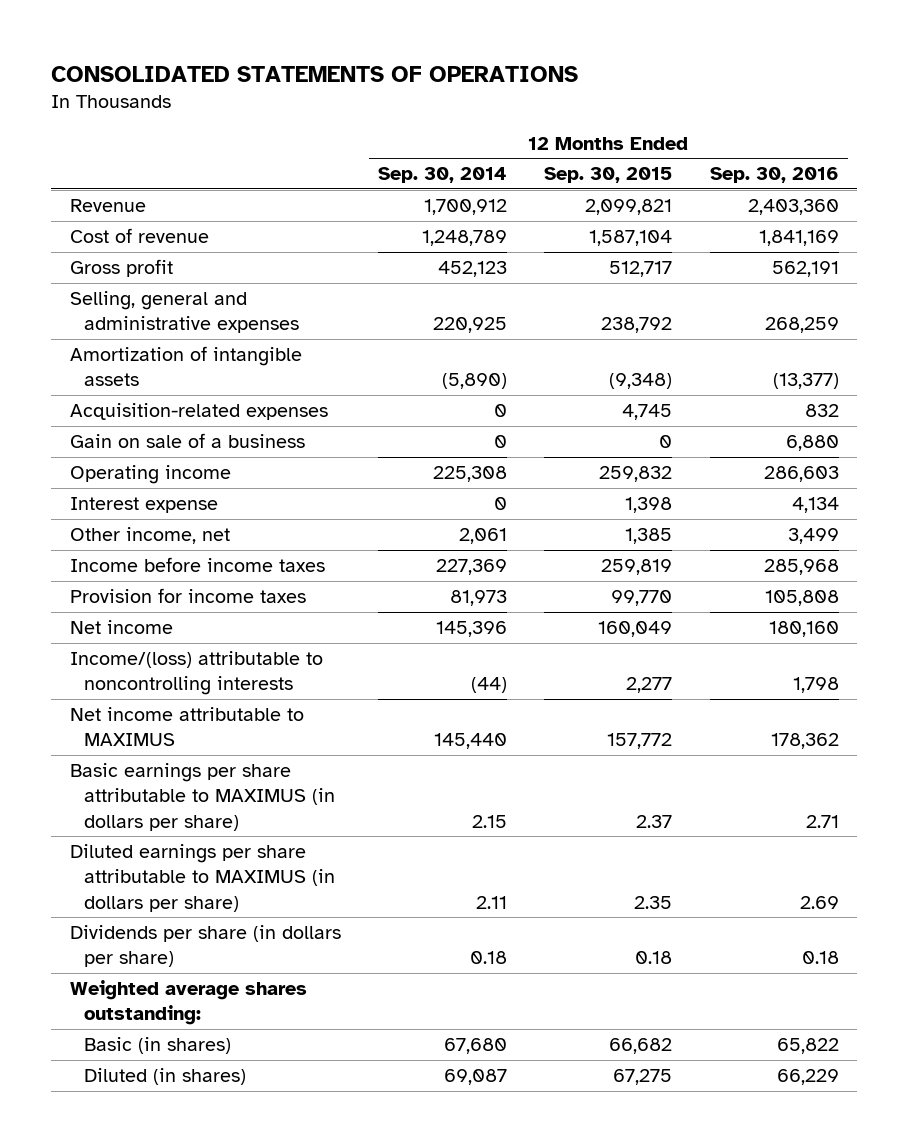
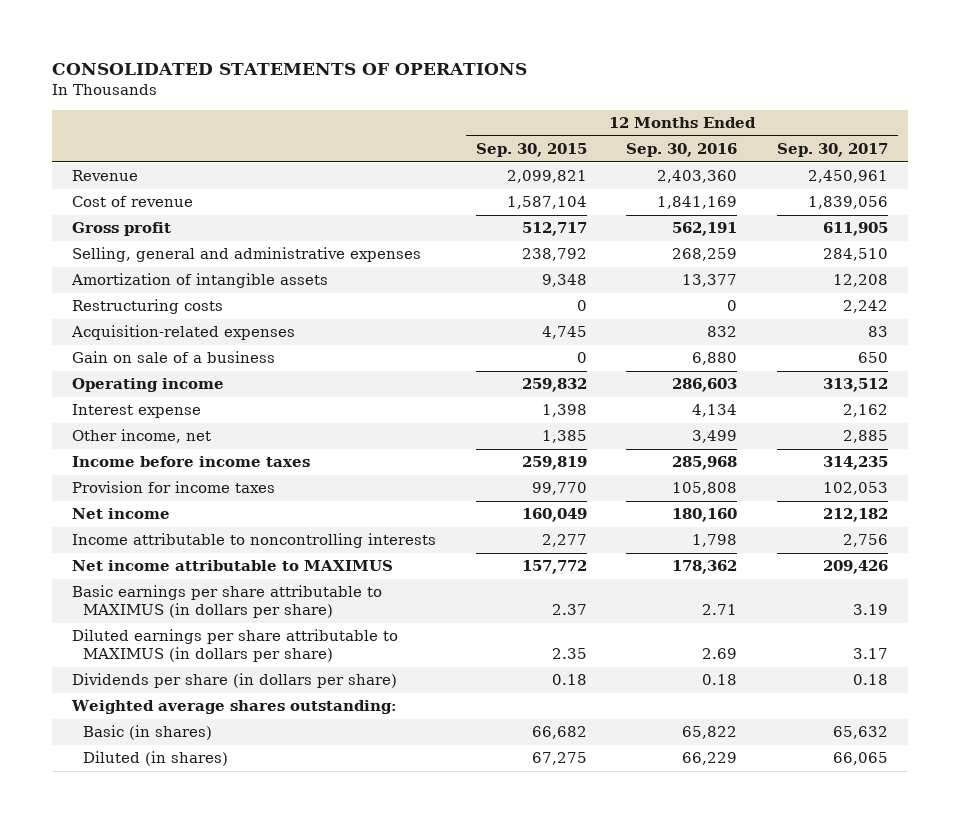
[378,167,508,184] Sep. 30, 2014 -> none
none -> [777,143,889,158] Sep. 30, 2017
[609,373,673,390] (9,348) -> [541,274,587,288] 9,348
[772,373,839,390] (13,377) -> [682,274,738,288] 13,377
none -> [71,299,223,315] Restructuring costs
[69,650,323,696] Income/(loss) attributable to noncontrolling interests -> [71,533,436,549] Income attributable to noncontrolling interests

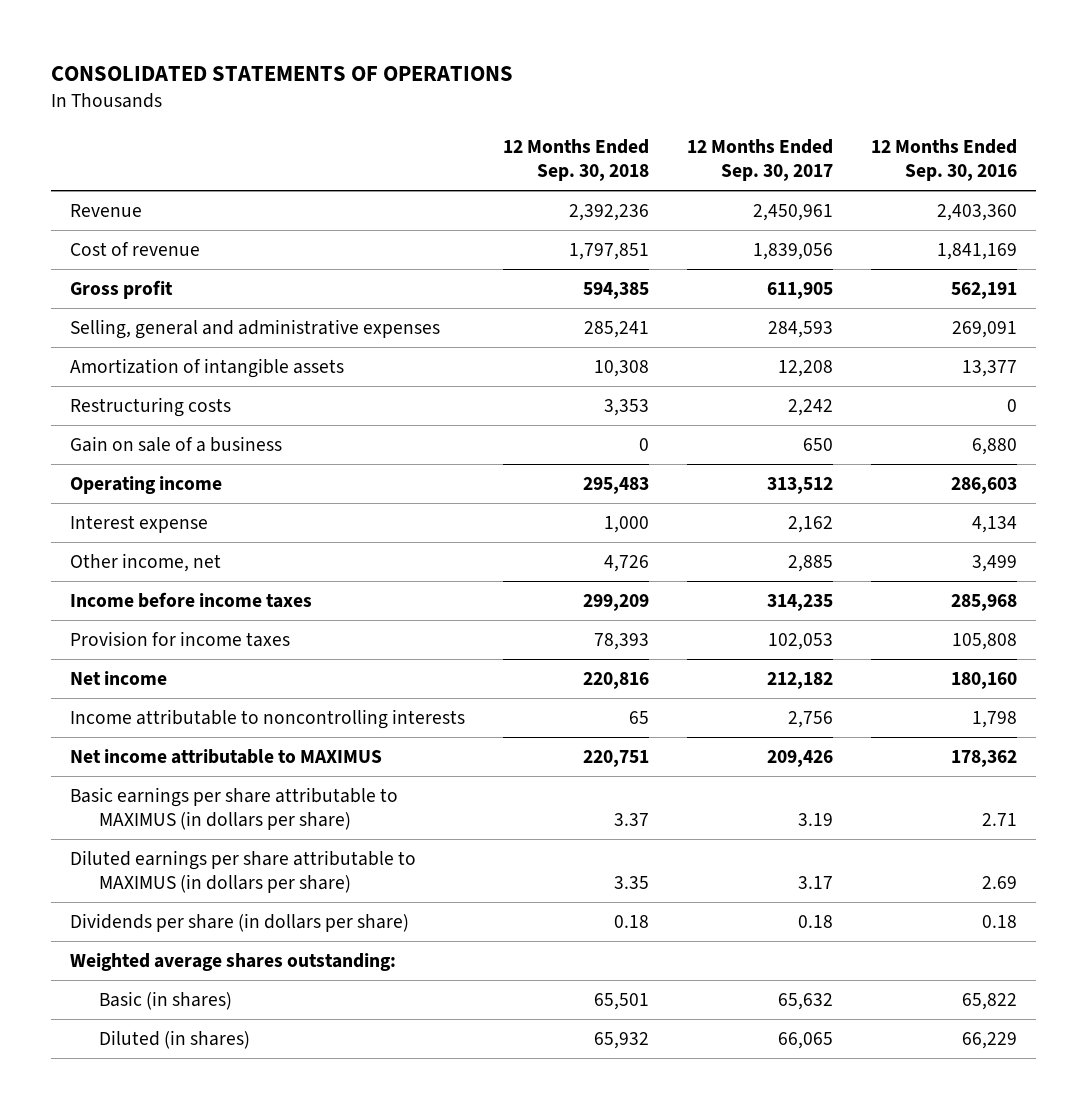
[475,143,587,158] Sep. 30, 2015 -> none
none -> [502,138,649,181] 12 Months Ended Sep. 30, 2018
[672,248,738,262] 268,259 -> [951,320,1017,338] 269,091
[823,248,889,262] 284,510 -> [767,320,833,338] 284,593
[70,325,295,341] Acquisition-related expenses -> none

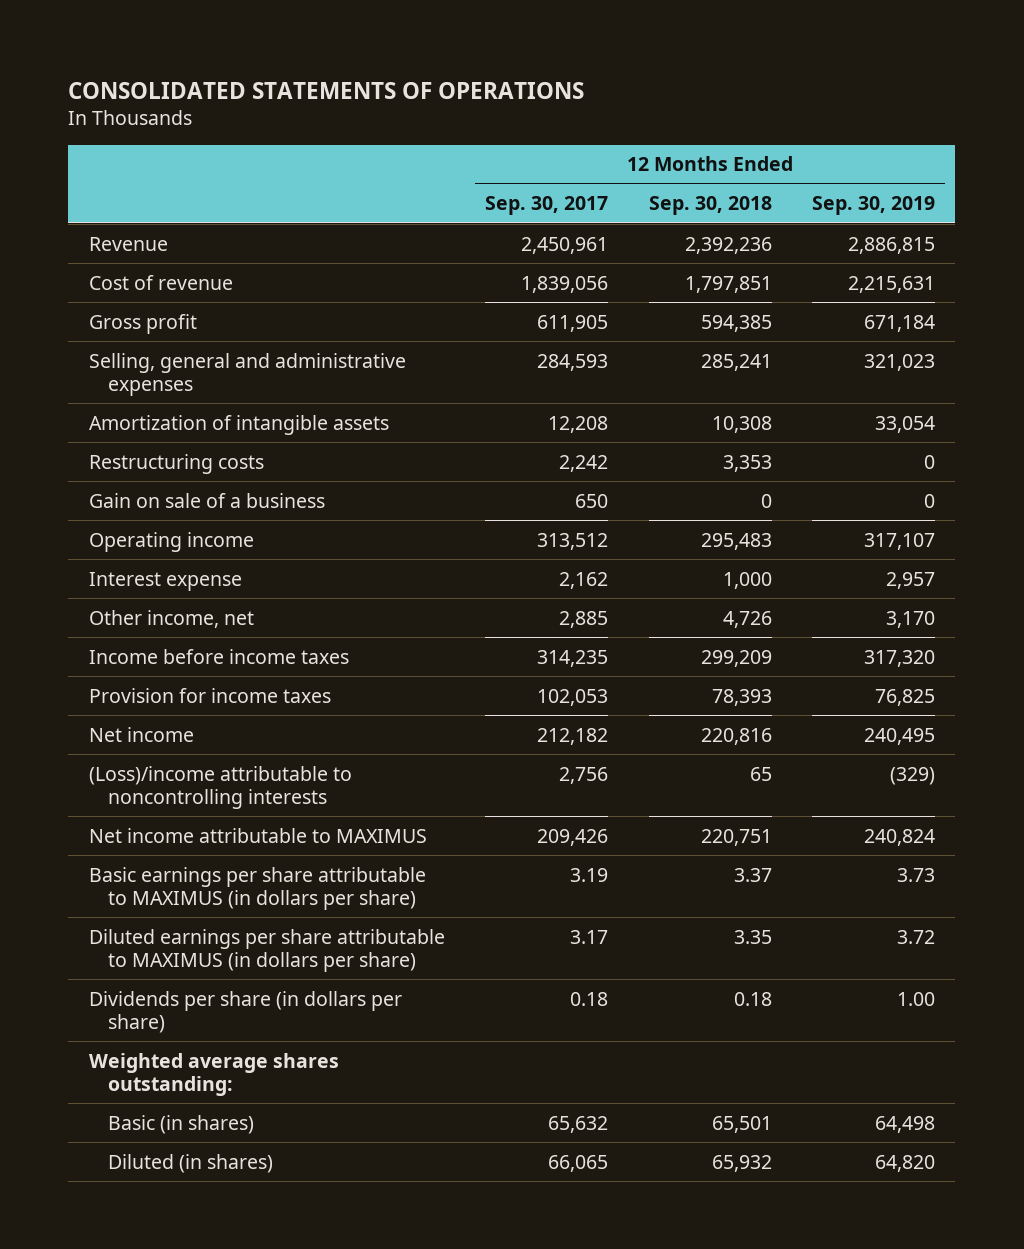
[870,138,1017,181] 12 Months Ended Sep. 30, 2016 -> none
none -> [812,196,936,216] Sep. 30, 2019
[70,708,466,729] Income attributable to noncontrolling interests -> [88,765,352,810] (Loss)/income attributable to noncontrolling interests

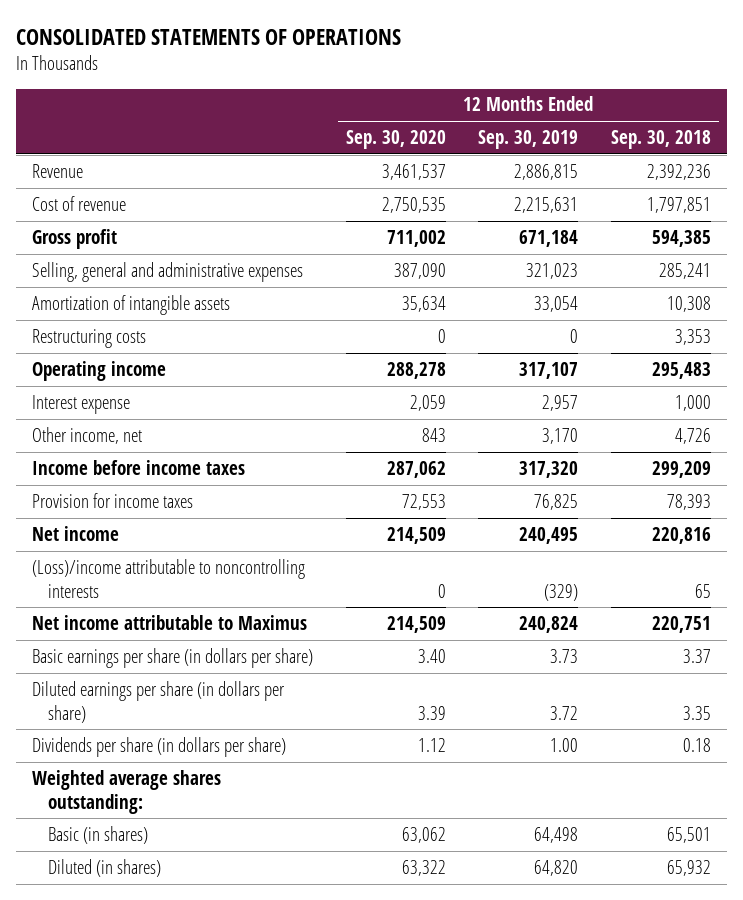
[485,196,609,216] Sep. 30, 2017 -> none
none -> [345,130,446,150] Sep. 30, 2020
[88,492,325,508] Gain on sale of a business -> none
[88,827,427,843] Net income attributable to MAXIMUS -> [32,614,308,630] Net income attributable to Maximus
[88,866,426,911] Basic earnings per share attributable to MAXIMUS (in dollars per share) -> [32,647,314,668] Basic earnings per share (in dollars per share)
[88,928,445,973] Diluted earnings per share attributable to MAXIMUS (in dollars per share) -> [32,680,286,723] Diluted earnings per share (in dollars per share)

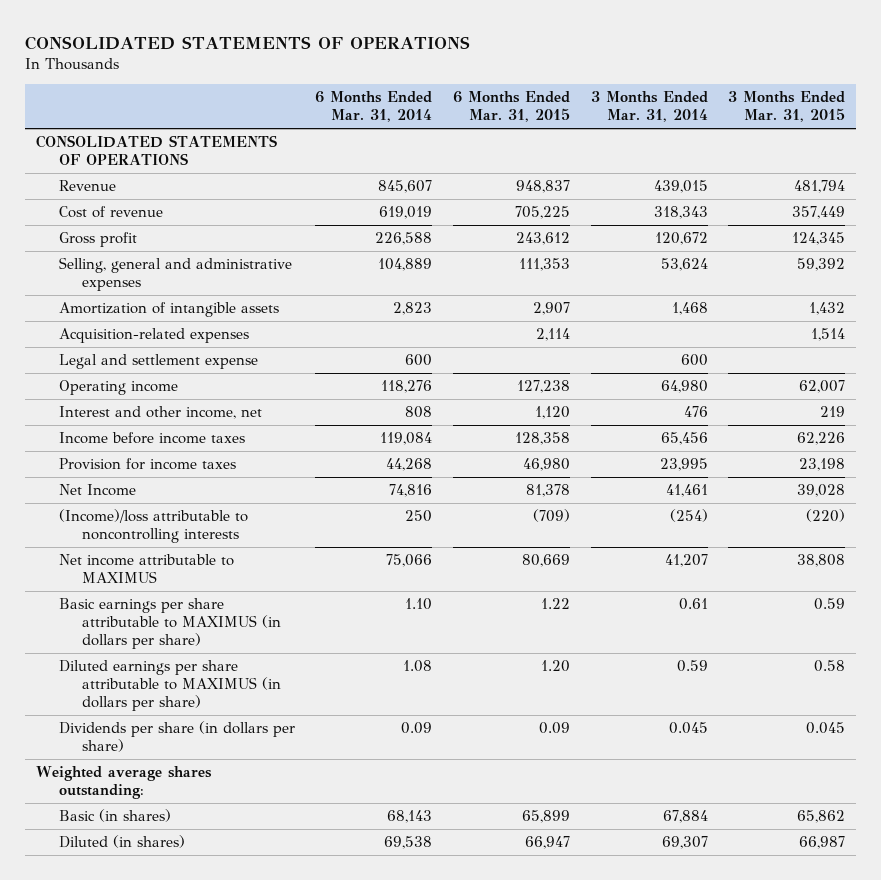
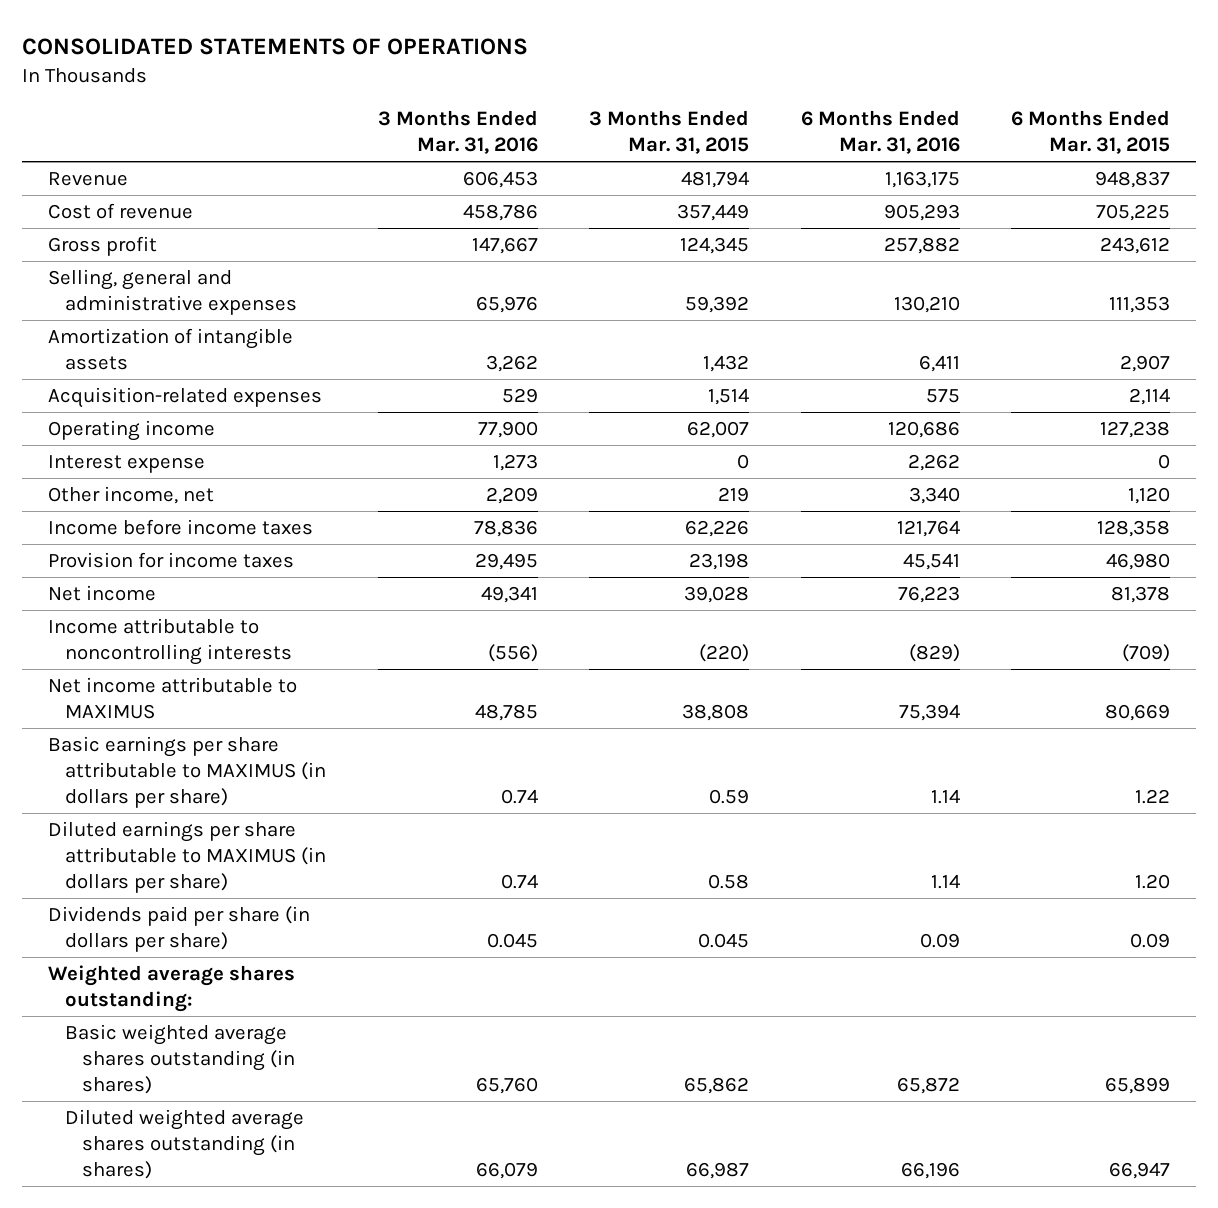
[315,91,433,123] 6 Months Ended Mar. 31, 2014 -> none
[590,91,708,123] 3 Months Ended Mar. 31, 2014 -> none
none -> [377,110,538,155] 3 Months Ended Mar. 31, 2016
none -> [800,110,960,155] 6 Months Ended Mar. 31, 2016
[35,135,277,166] CONSOLIDATED STATEMENTS OF OPERATIONS -> none
[58,354,258,370] Legal and settlement expense -> none
none -> [48,455,206,474] Interest expense
[58,406,262,420] Interest and other income, net -> [48,486,215,505] Other income, net
[58,484,136,497] Net Income -> [48,585,157,602] Net income
[58,509,248,544] (Income)/loss attributable to noncontrolling interests -> [48,618,293,665] Income attributable to noncontrolling interests
[58,721,295,753] Dividends per share (in dollars per share) -> [48,906,311,952] Dividends paid per share (in dollars per share)
[58,809,171,823] Basic (in shares) -> [65,1024,295,1094] Basic weighted average shares outstanding (in shares)
[58,835,185,849] Diluted (in shares) -> [65,1109,305,1179] Diluted weighted average shares outstanding (in shares)

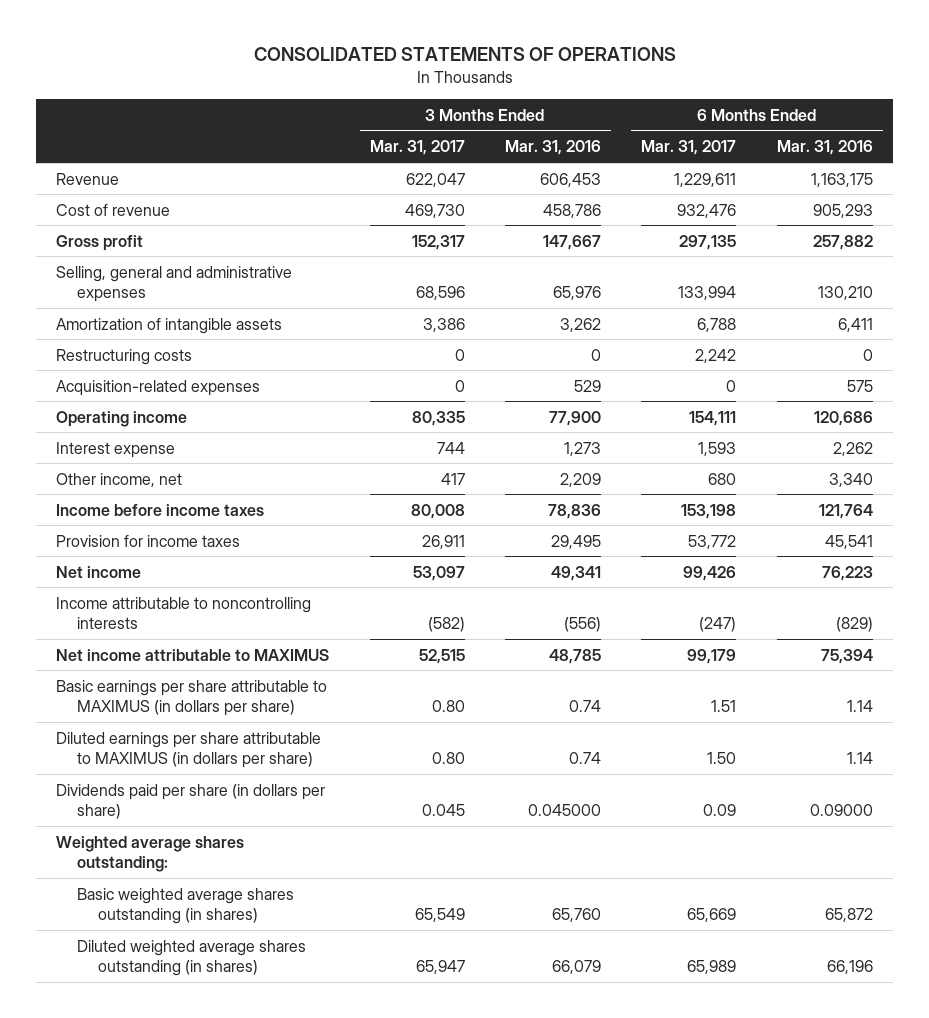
[589,110,750,155] 3 Months Ended Mar. 31, 2015 -> none
[1011,110,1171,155] 6 Months Ended Mar. 31, 2015 -> none
none -> [369,140,465,156] Mar. 31, 2017
none -> [641,140,737,156] Mar. 31, 2017
none -> [56,348,193,365] Restructuring costs
[486,932,538,948] 0.045 -> [528,803,602,816] 0.045000
[919,932,960,948] 0.09 -> [809,803,873,816] 0.09000

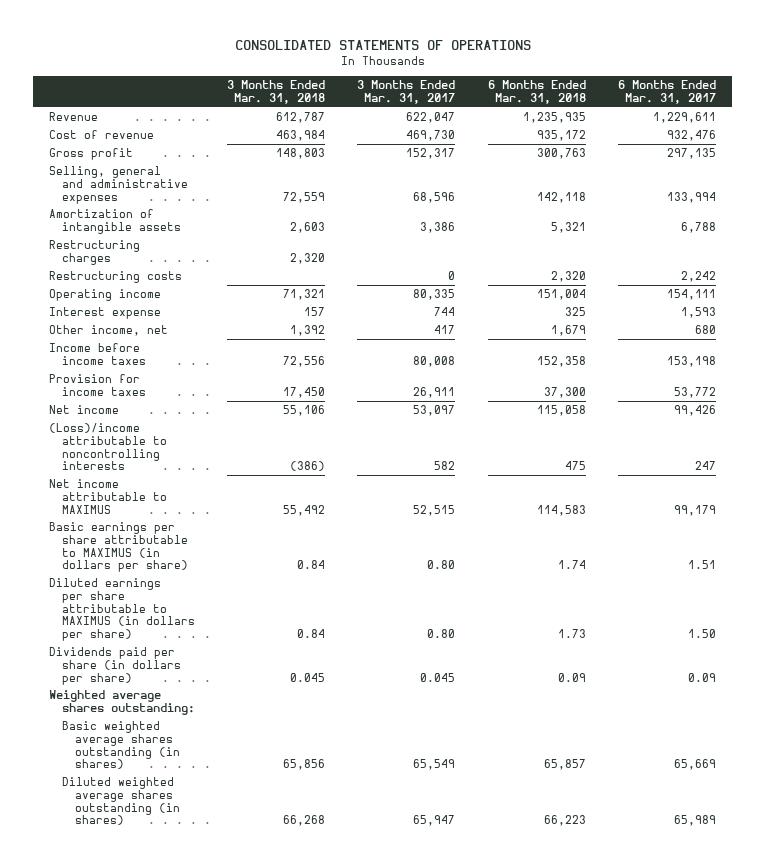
[505,140,602,156] Mar. 31, 2016 -> none
[776,140,873,156] Mar. 31, 2016 -> none
none -> [227,80,326,104] 3 Months Ended Mar. 31, 2018
none -> [487,80,586,104] 6 Months Ended Mar. 31, 2018
none -> [49,240,141,265] Restructuring charges
[56,379,261,396] Acquisition-related expenses -> none
[56,596,312,629] Income attributable to noncontrolling interests -> [49,423,168,471] (Loss)/income attributable to noncontrolling interests
[427,616,465,632] (582) -> [434,461,456,471] 582
[699,616,737,632] (247) -> [694,461,716,471] 247

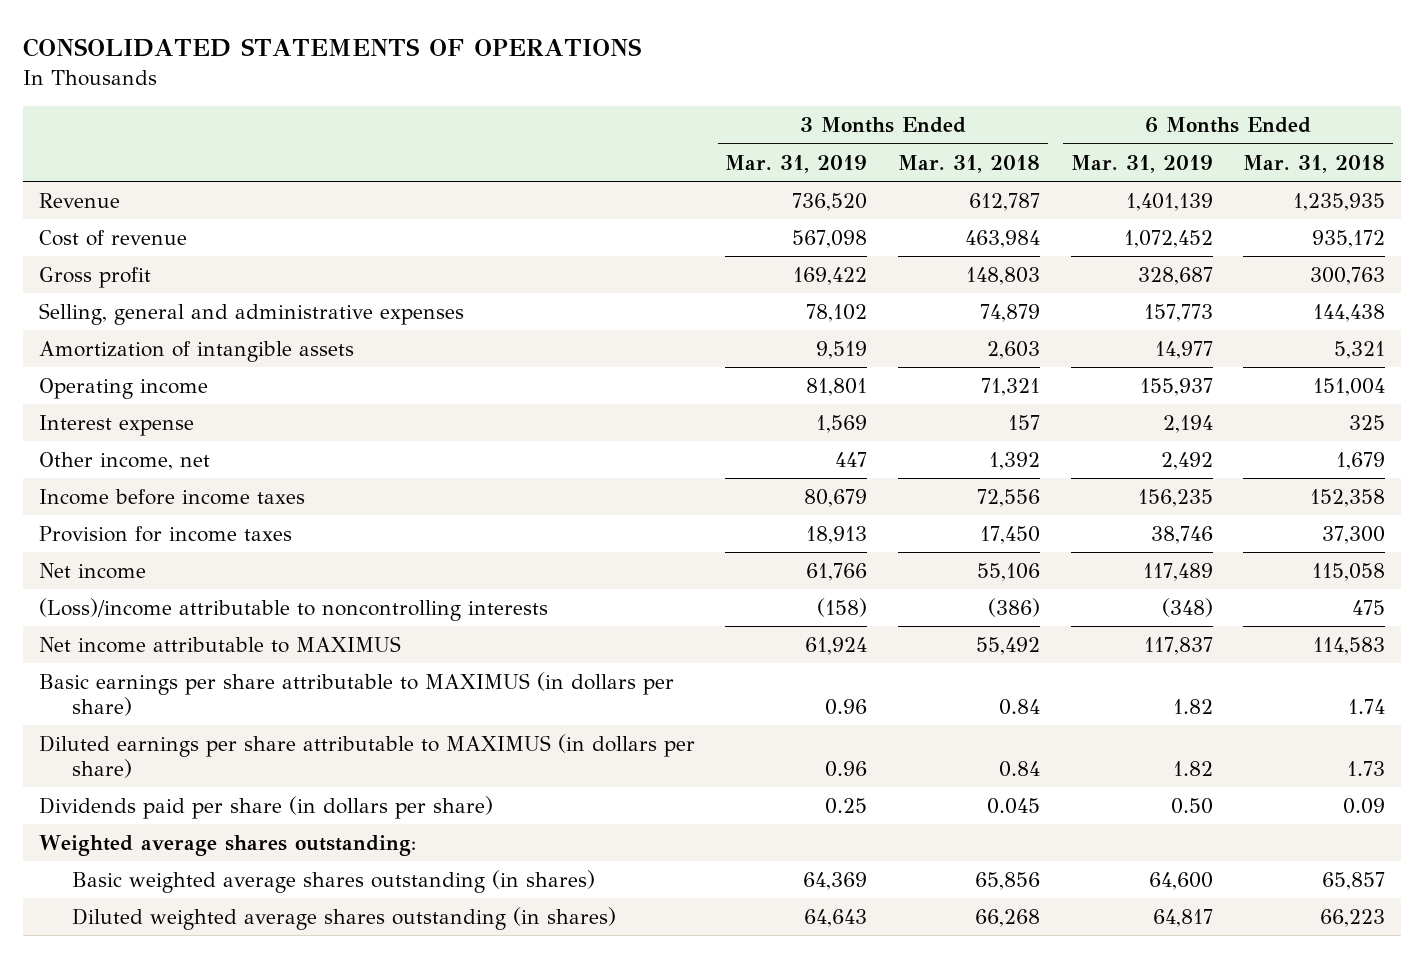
[357,80,456,104] 3 Months Ended Mar. 31, 2017 -> none
[617,80,716,104] 6 Months Ended Mar. 31, 2017 -> none
none -> [725,154,868,173] Mar. 31, 2019
none -> [1070,154,1213,173] Mar. 31, 2019
[283,191,326,203] 72,559 -> [980,304,1041,323] 74,879
[536,191,586,203] 142,118 -> [1313,304,1386,323] 144,438
[49,240,141,265] Restructuring charges -> none
[49,271,183,284] Restructuring costs -> none

